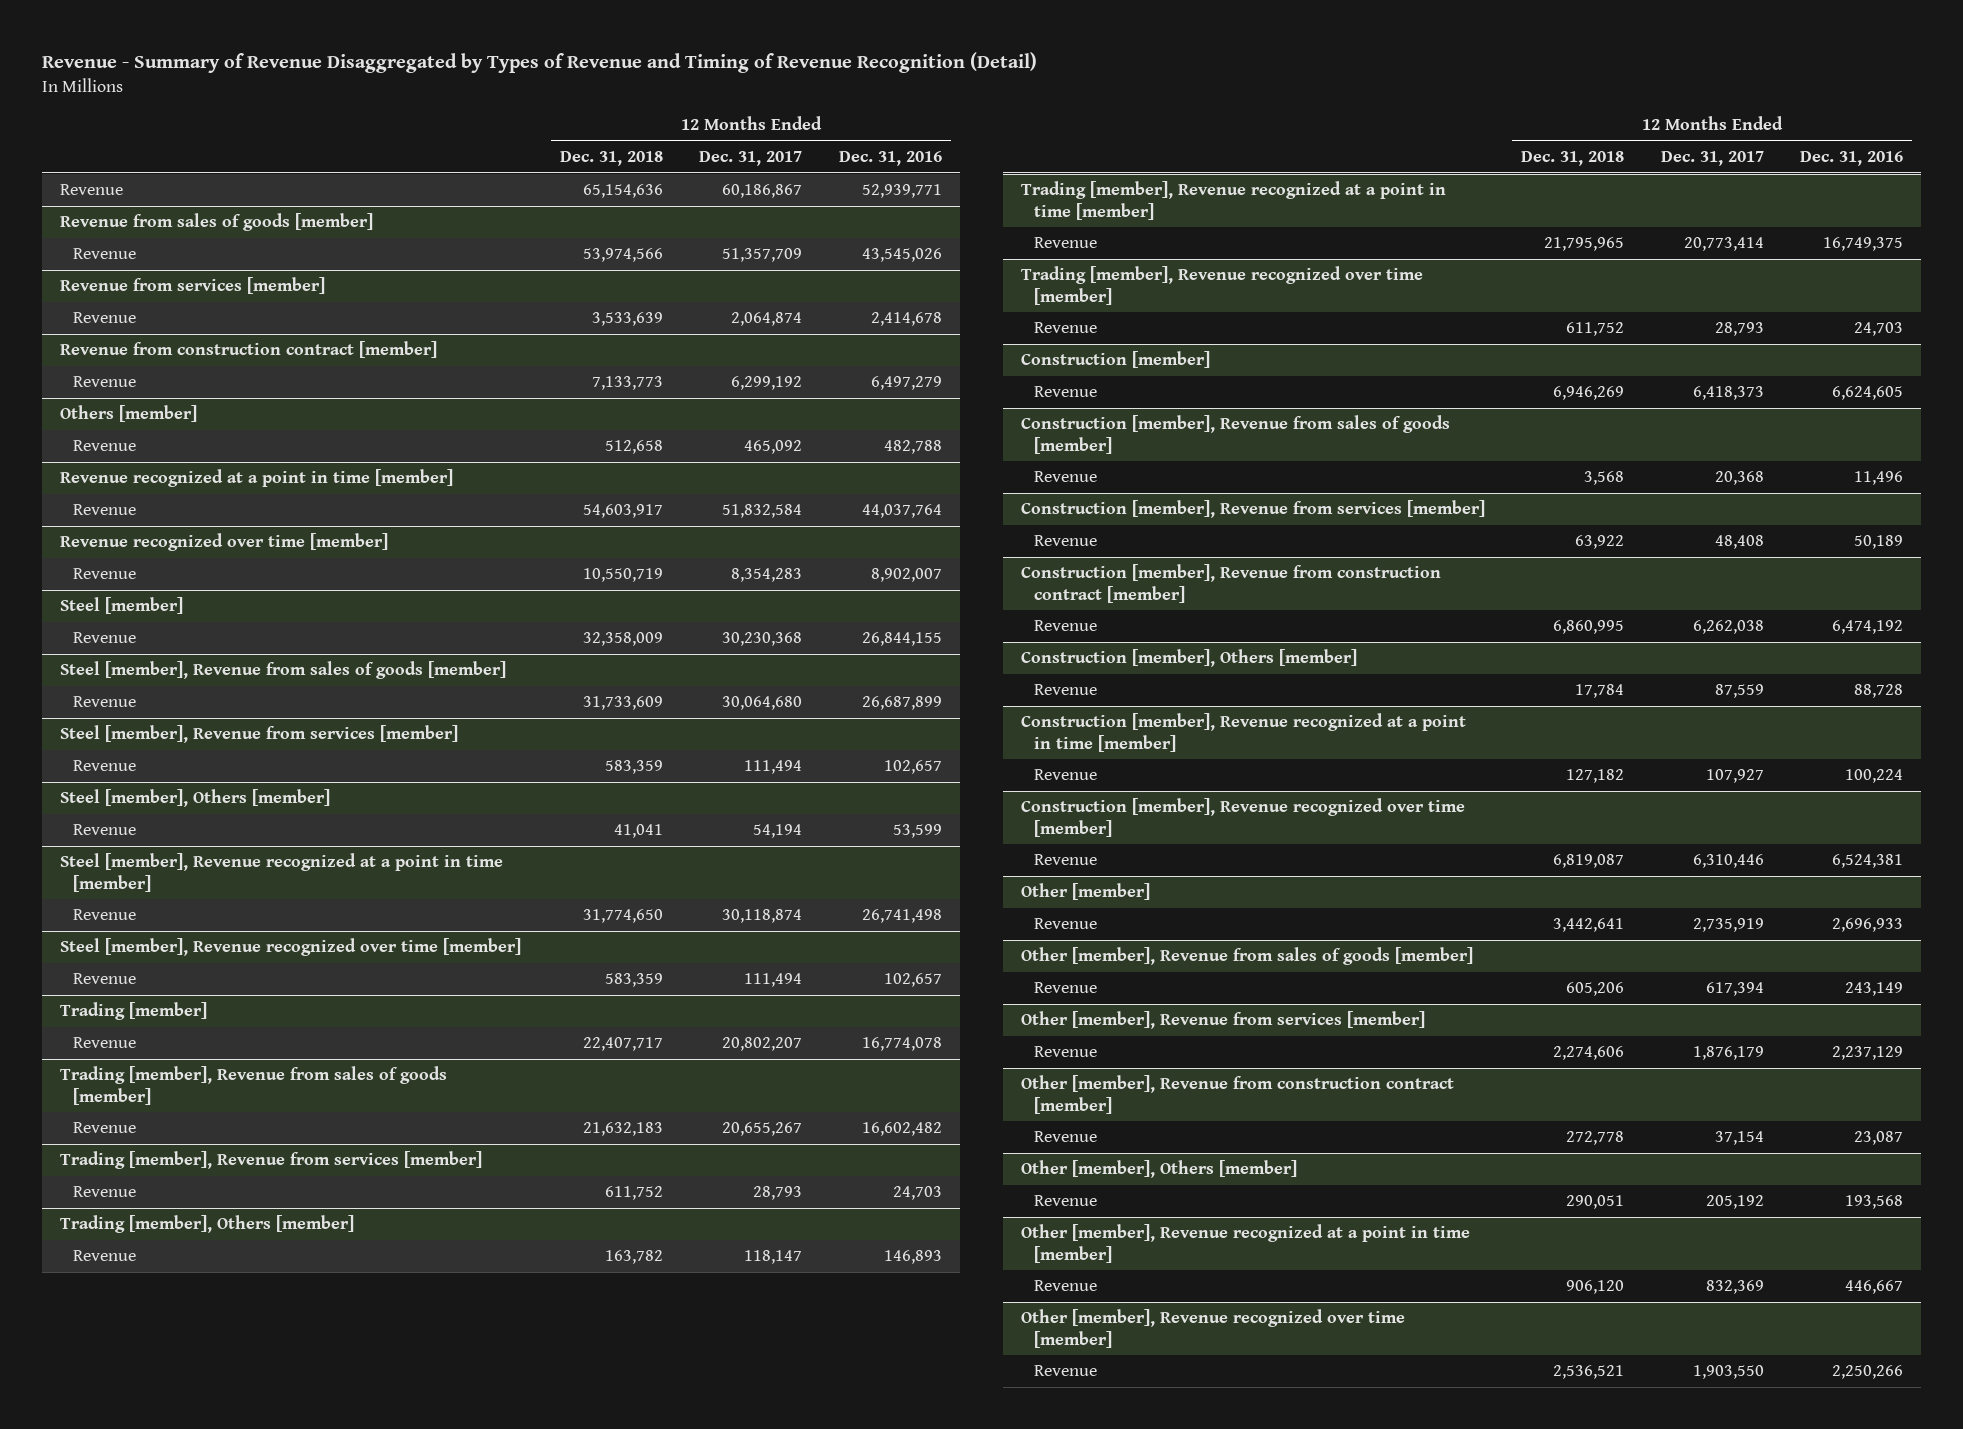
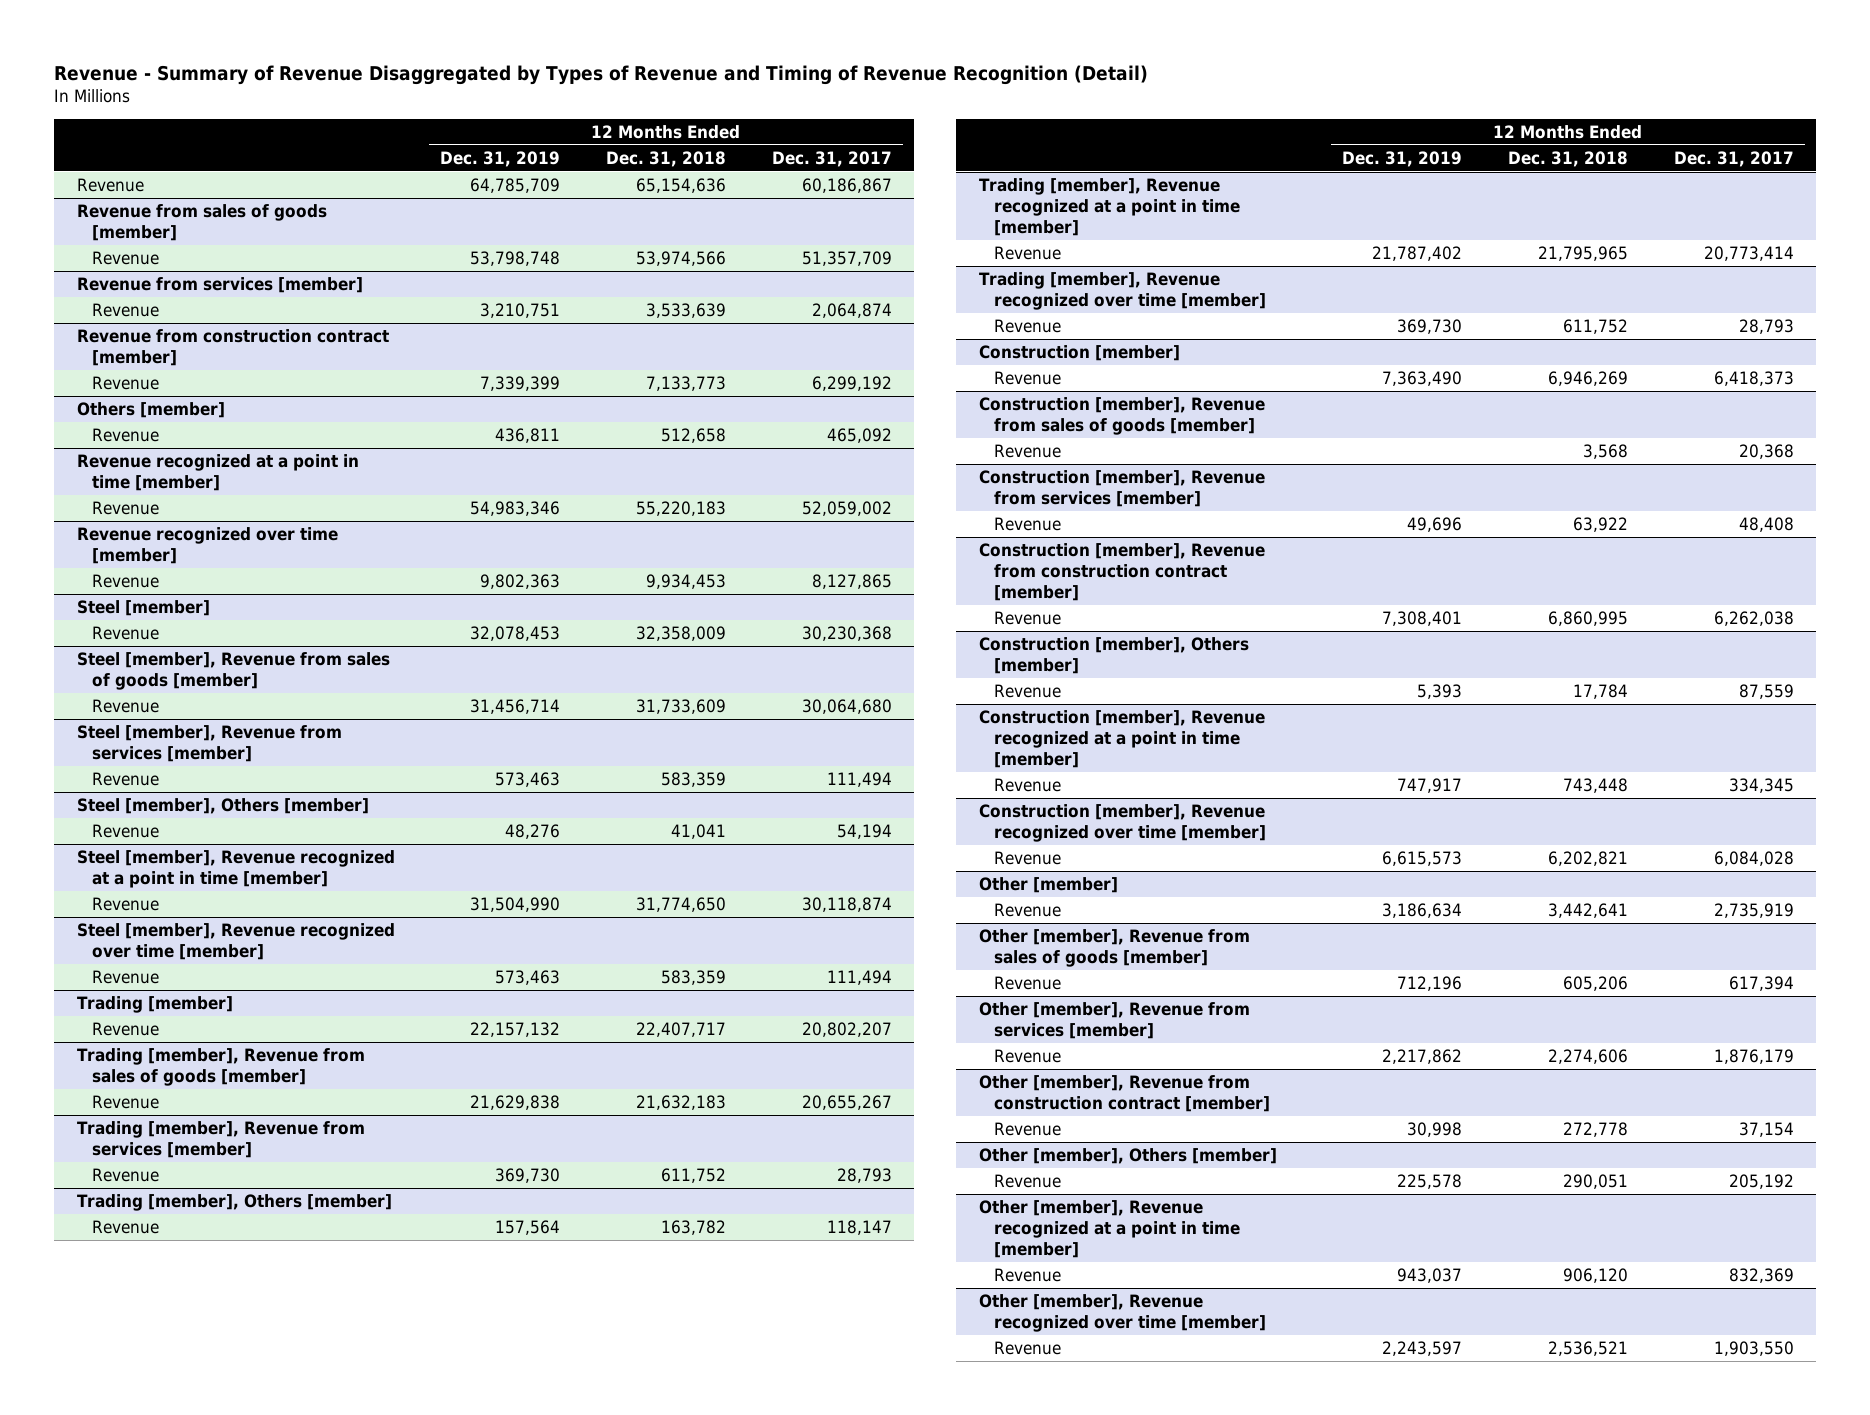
[838,151,942,167] Dec. 31, 2016 -> none
none -> [440,150,561,167] Dec. 31, 2019
[582,504,663,519] 54,603,917 -> [635,501,726,517] 55,220,183
[722,504,803,519] 51,832,584 -> [801,501,892,517] 52,059,002
[582,568,663,583] 10,550,719 -> [645,574,726,590] 9,934,453
[731,568,803,583] 8,354,283 -> [811,574,892,590] 8,127,865
[1566,769,1625,784] 127,182 -> [1562,778,1628,794] 743,448
[1705,769,1764,784] 107,927 -> [1728,778,1794,794] 334,345
[1553,854,1625,869] 6,819,087 -> [1547,851,1628,867] 6,202,821
[1692,854,1764,869] 6,310,446 -> [1713,851,1794,867] 6,084,028

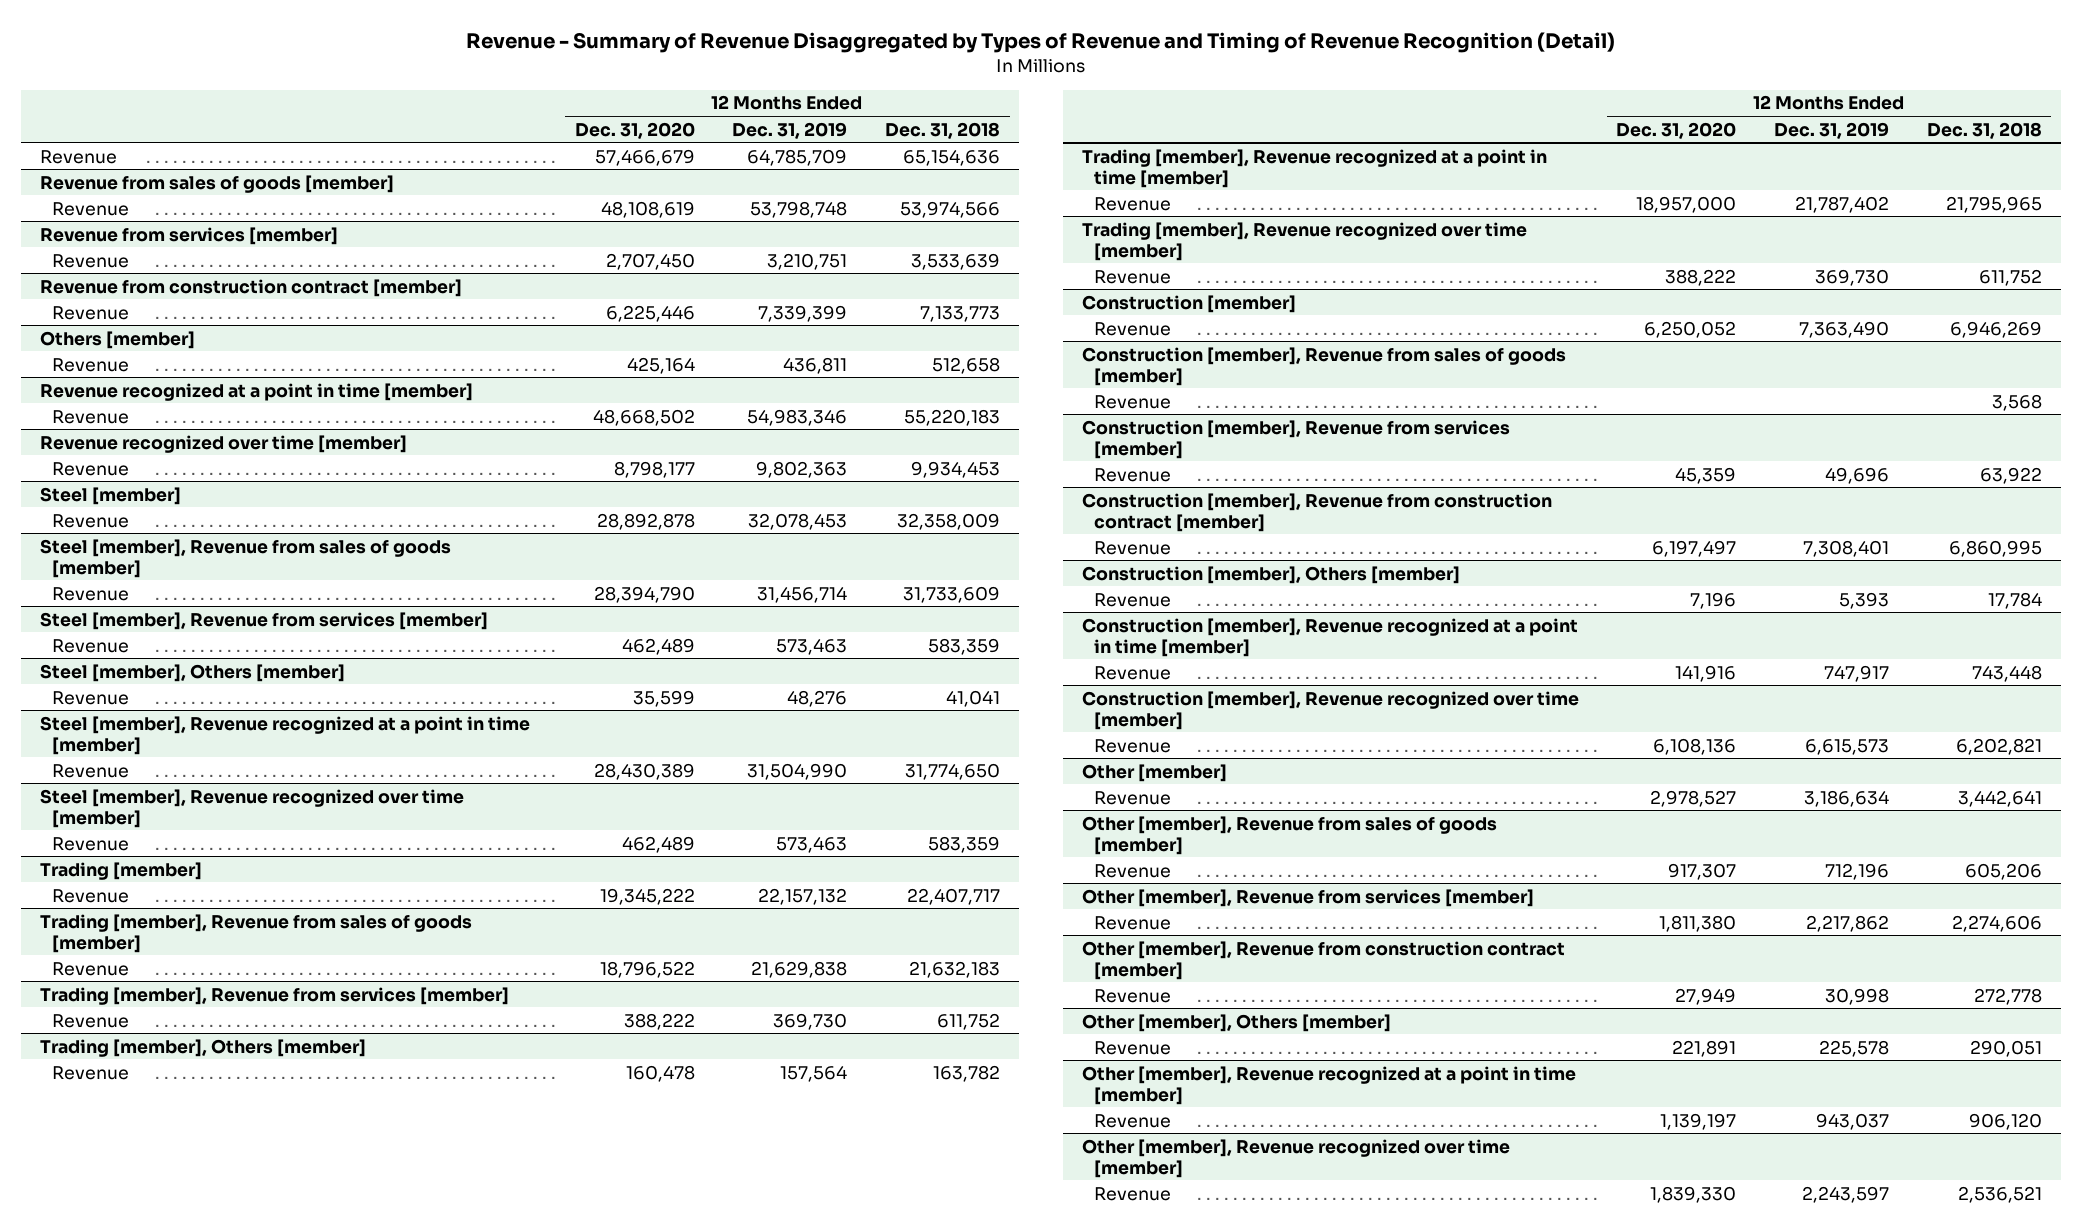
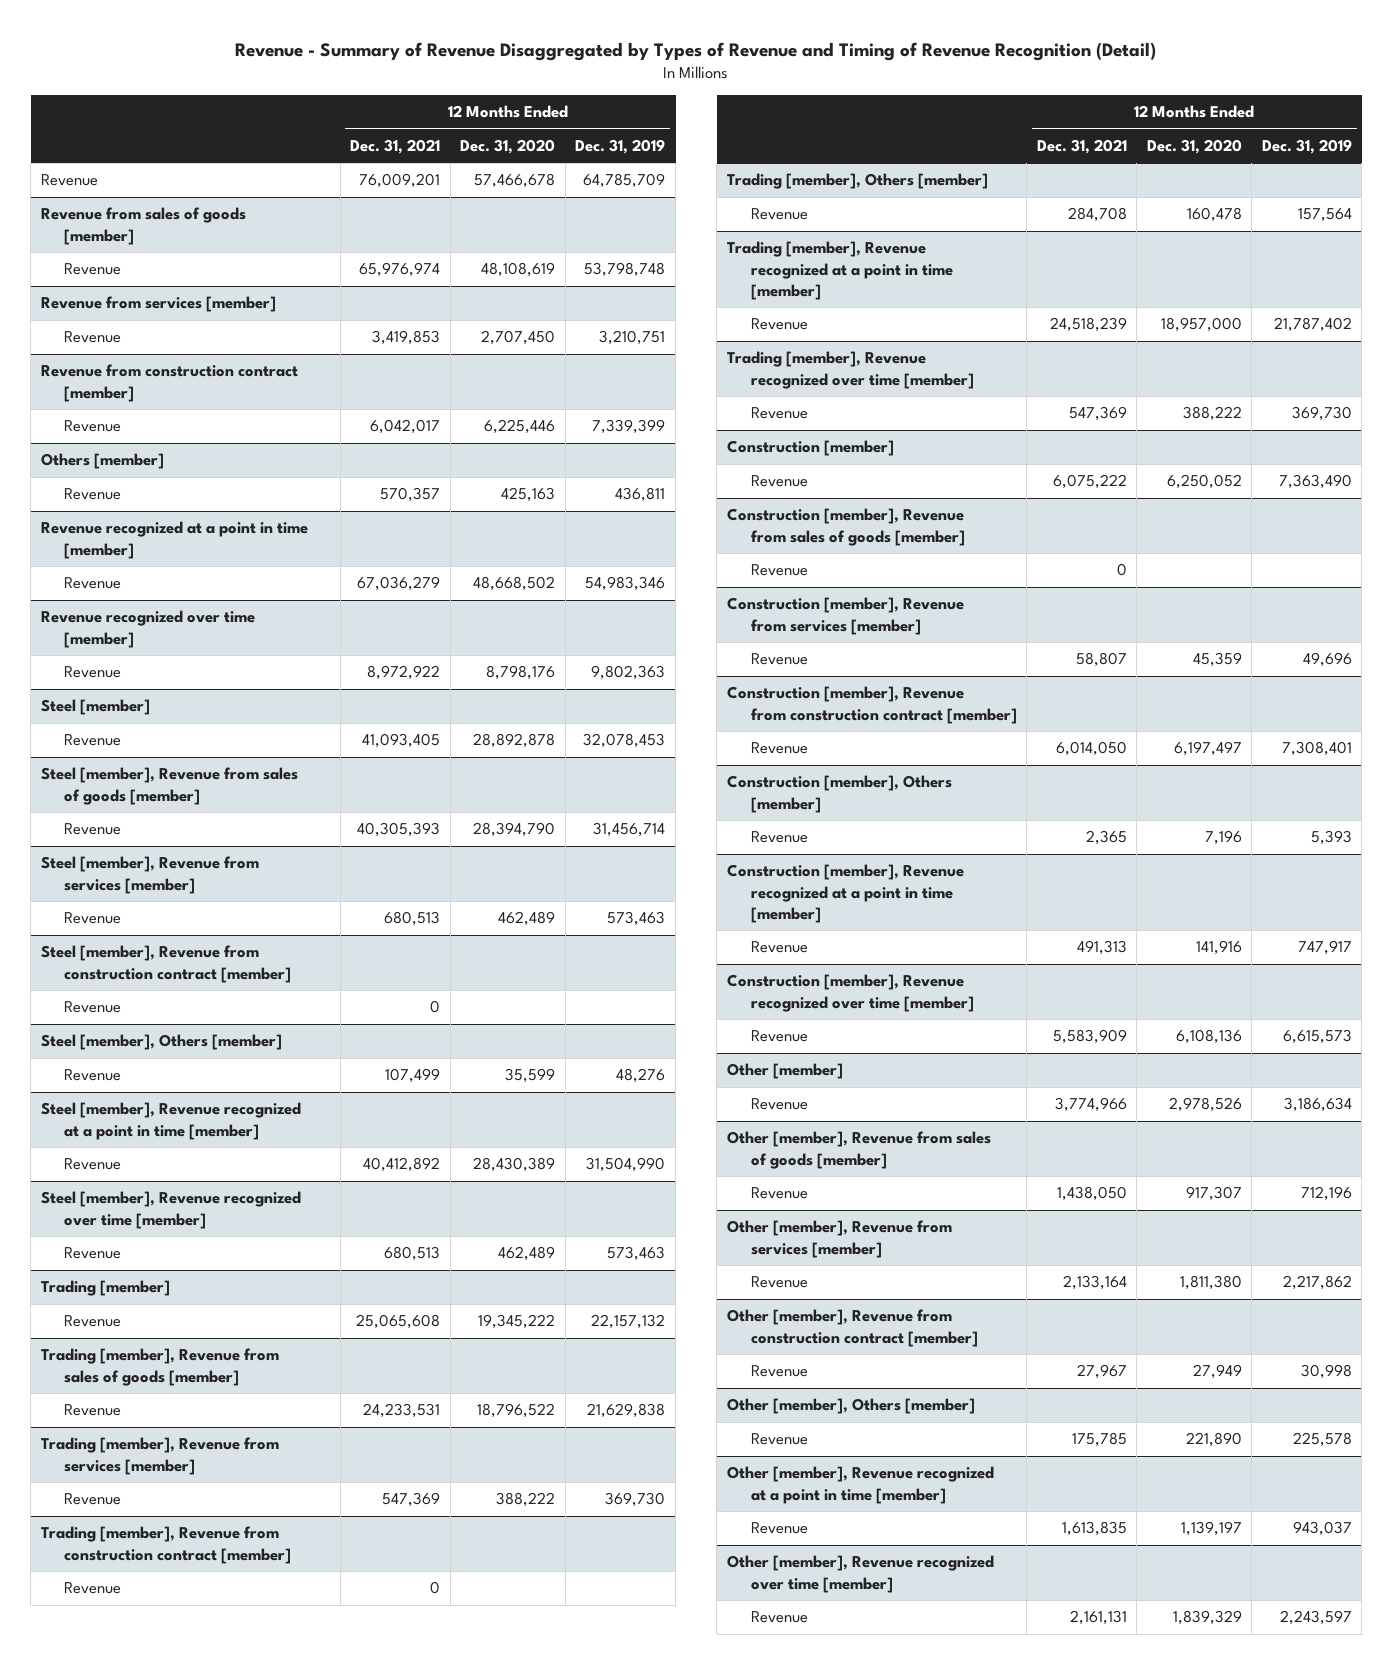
[885,121,1001,139] Dec. 31, 2018 -> none
none -> [350,139,441,155] Dec. 31, 2021
[594,148,695,166] 57,466,679 -> [474,173,556,189] 57,466,678
[626,356,695,374] 425,164 -> [501,487,556,503] 425,163
[613,460,695,478] 8,798,177 -> [486,665,556,681] 8,798,176
none -> [40,945,292,983] Steel [member], Revenue from construction contract [member]
none -> [64,1001,122,1014] Revenue
none -> [40,1526,292,1564] Trading [member], Revenue from construction contract [member]
none -> [64,1582,122,1595] Revenue
[1650,789,1737,807] 2,978,527 -> [1168,1097,1242,1113] 2,978,526
[1672,1039,1737,1057] 221,891 -> [1185,1432,1242,1448] 221,890
[1650,1185,1737,1203] 1,839,330 -> [1172,1610,1242,1626] 1,839,329

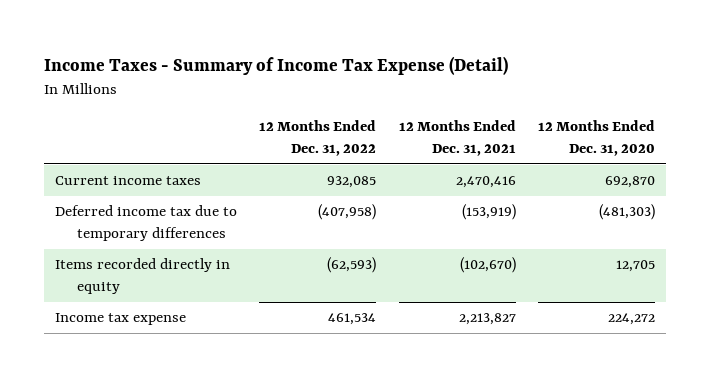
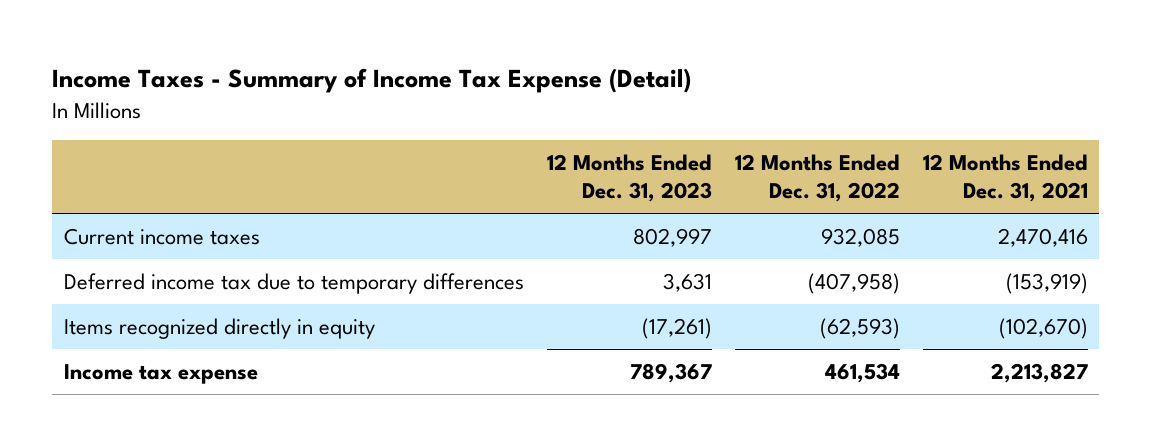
[537,119,655,156] 12 Months Ended Dec. 31, 2020 -> none
none -> [546,154,712,202] 12 Months Ended Dec. 31, 2023
[55,258,231,295] Items recorded directly in equity -> [63,318,375,340] Items recognized directly in equity

